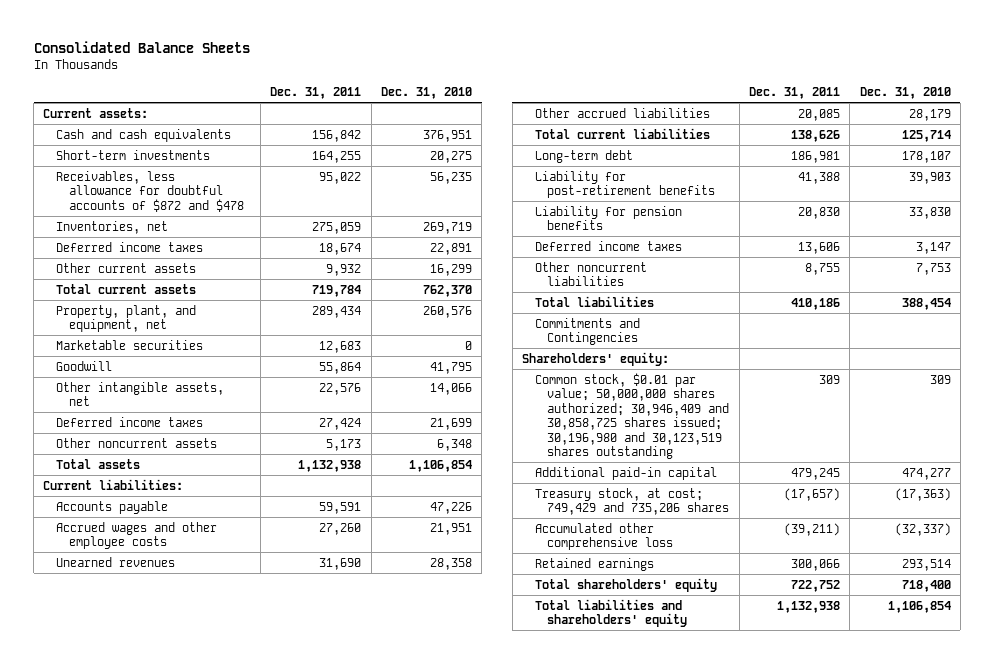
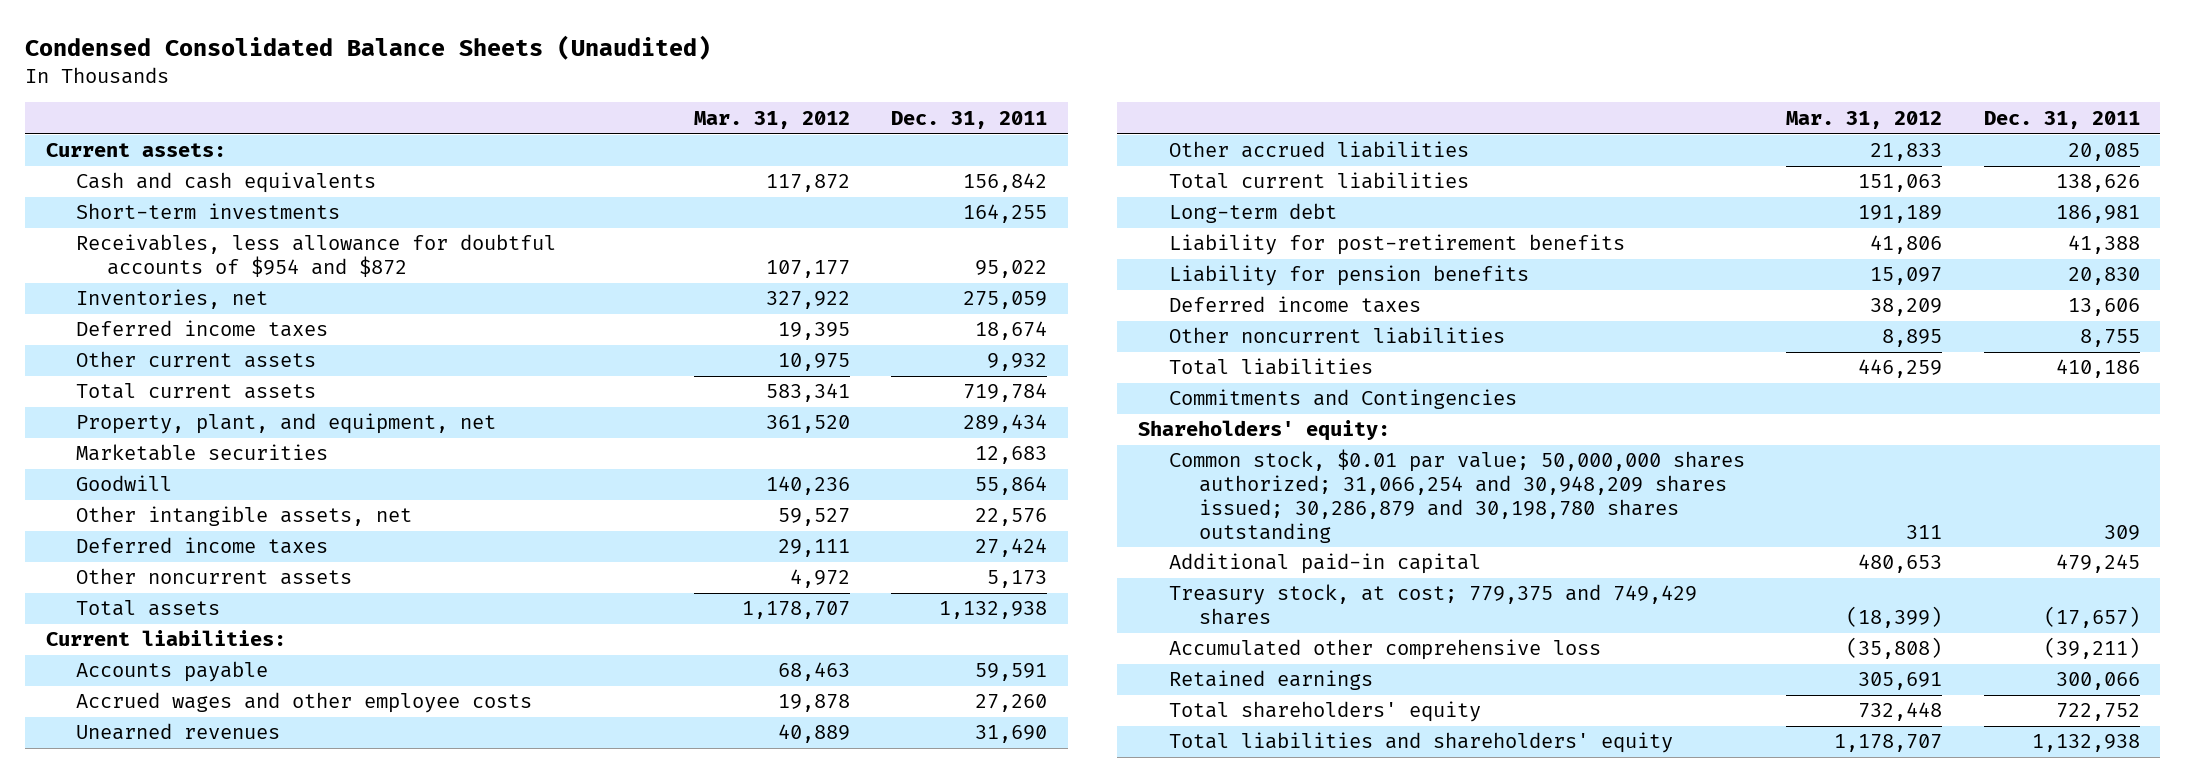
[33,40,250,53] Consolidated Balance Sheets -> [24,34,711,60] Condensed Consolidated Balance Sheets (Unaudited)
[380,87,472,100] Dec. 31, 2010 -> none
none -> [693,110,850,129] Mar. 31, 2012
[56,170,244,212] Receivables, less allowance for doubtful accounts of $872 and $478 -> [76,234,557,278] Receivables, less allowance for doubtful accounts of $954 and $872
[534,372,730,460] Common stock, $0.01 par value; 50,000,000 shares authorized; 30,946,409 and 30,858,725 shares issued; 30,196,980 and 30,123,519 shares outstanding -> [1168,449,1745,543] Common stock, $0.01 par value; 50,000,000 shares authorized; 31,066,254 and 30,948,209 shares issued; 30,286,879 and 30,198,780 shares outstanding
[534,487,730,516] Treasury stock, at cost; 749,429 and 735,206 shares -> [1168,584,1697,626] Treasury stock, at cost; 779,375 and 749,429 shares

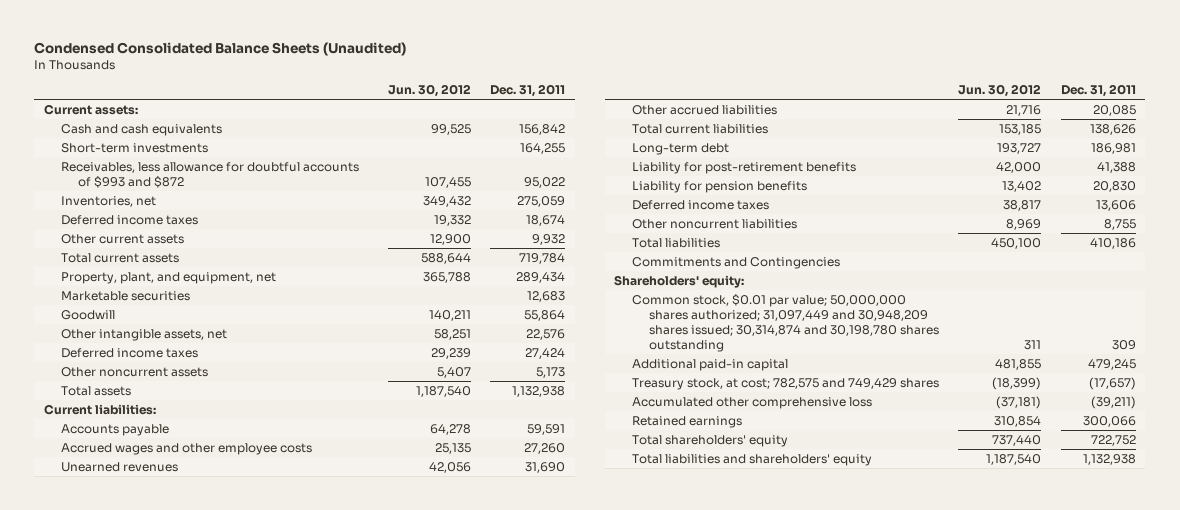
[693,110,850,129] Mar. 31, 2012 -> none
none -> [387,84,471,98] Jun. 30, 2012
[76,234,557,278] Receivables, less allowance for doubtful accounts of $954 and $872 -> [61,161,360,188] Receivables, less allowance for doubtful accounts of $993 and $872
[1168,449,1745,543] Common stock, $0.01 par value; 50,000,000 shares authorized; 31,066,254 and 30,948,209 shares issued; 30,286,879 and 30,198,780 shares outstanding -> [631,293,939,352] Common stock, $0.01 par value; 50,000,000 shares authorized; 31,097,449 and 30,948,209 shares issued; 30,314,874 and 30,198,780 shares outstanding
[1168,584,1697,626] Treasury stock, at cost; 779,375 and 749,429 shares -> [631,377,939,390] Treasury stock, at cost; 782,575 and 749,429 shares

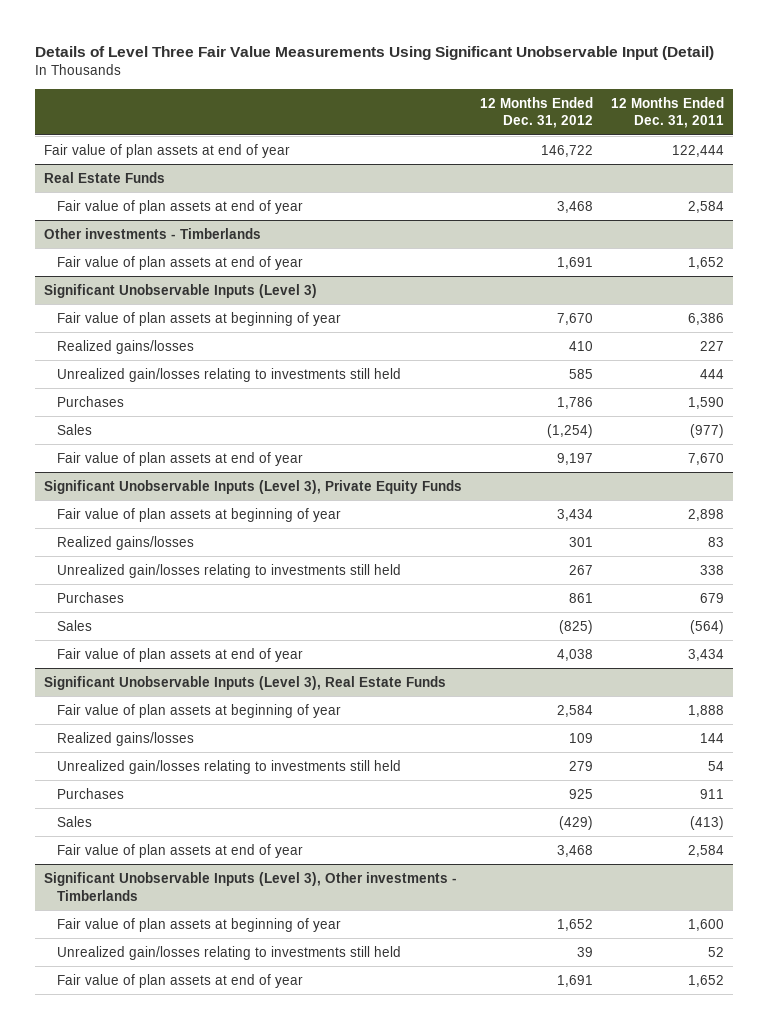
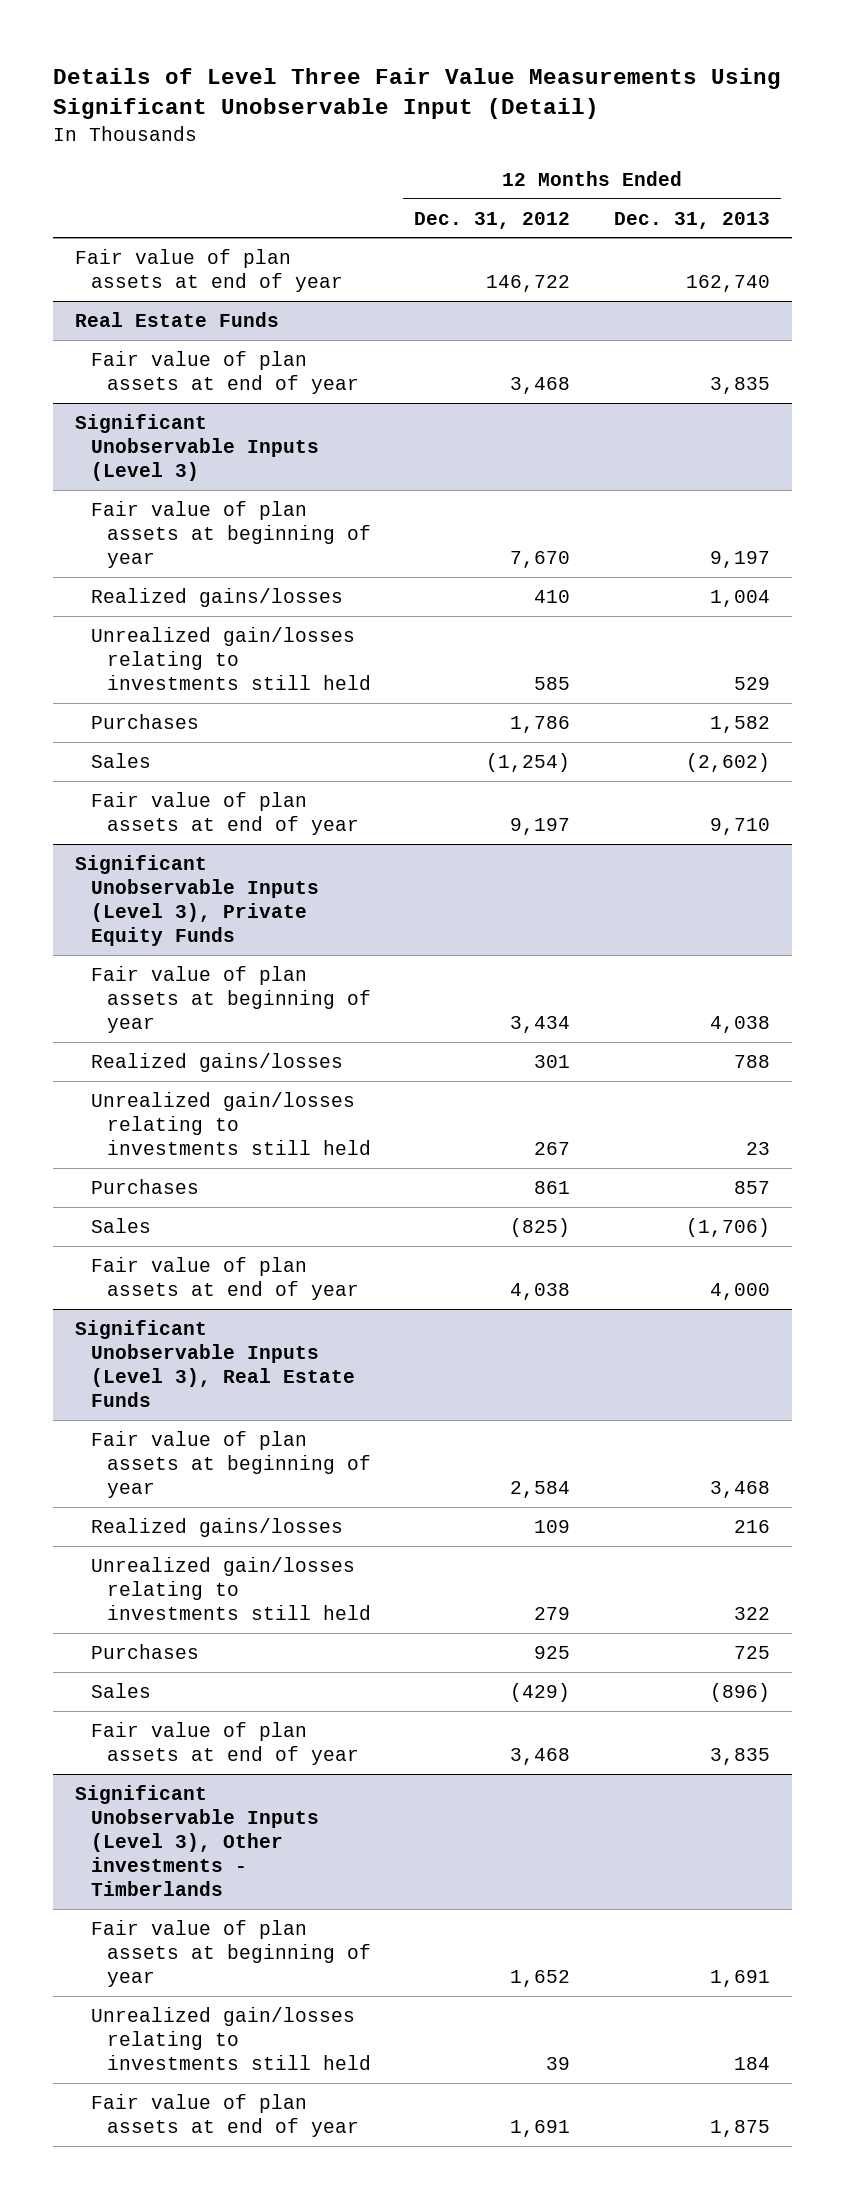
[610,96,724,129] 12 Months Ended Dec. 31, 2011 -> none
none -> [614,211,771,229] Dec. 31, 2013
[44,227,262,239] Other investments - Timberlands -> none
[56,255,303,270] Fair value of plan assets at end of year -> none

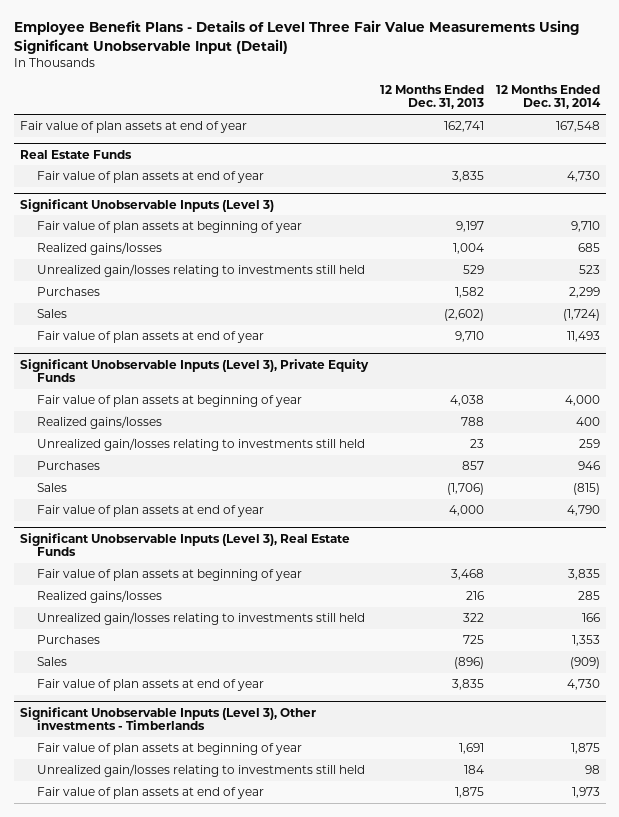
[53,67,782,120] Details of Level Three Fair Value Measurements Using Significant Unobservable Input (Detail) -> [13,20,579,54] Employee Benefit Plans - Details of Level Three Fair Value Measurements Using Significant Unobservable Input (Detail)
[414,211,571,229] Dec. 31, 2012 -> none
none -> [495,84,601,110] 12 Months Ended Dec. 31, 2014
[686,274,771,292] 162,740 -> [443,120,484,132] 162,741

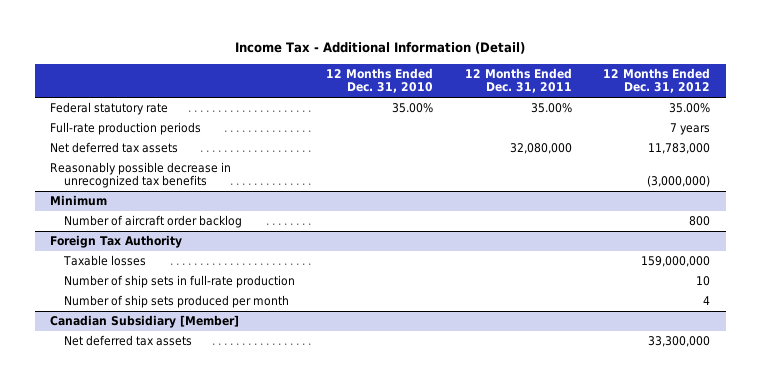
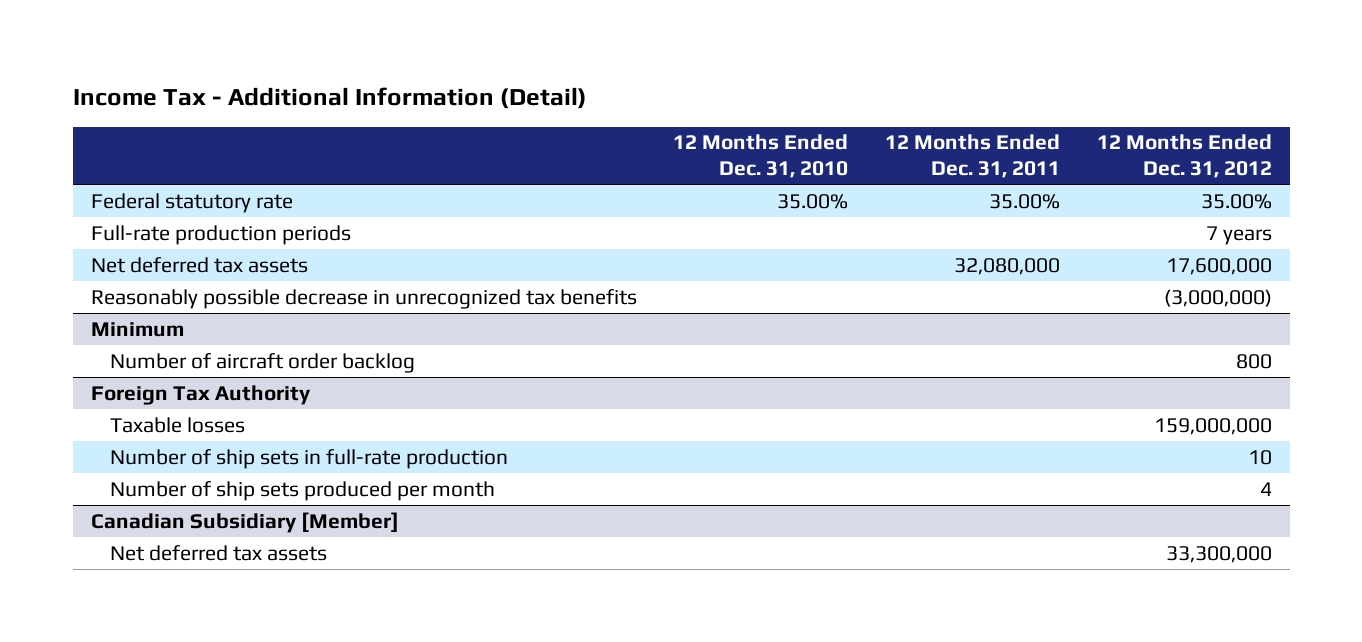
[647,143,710,155] 11,783,000 -> [1165,257,1272,275] 17,600,000

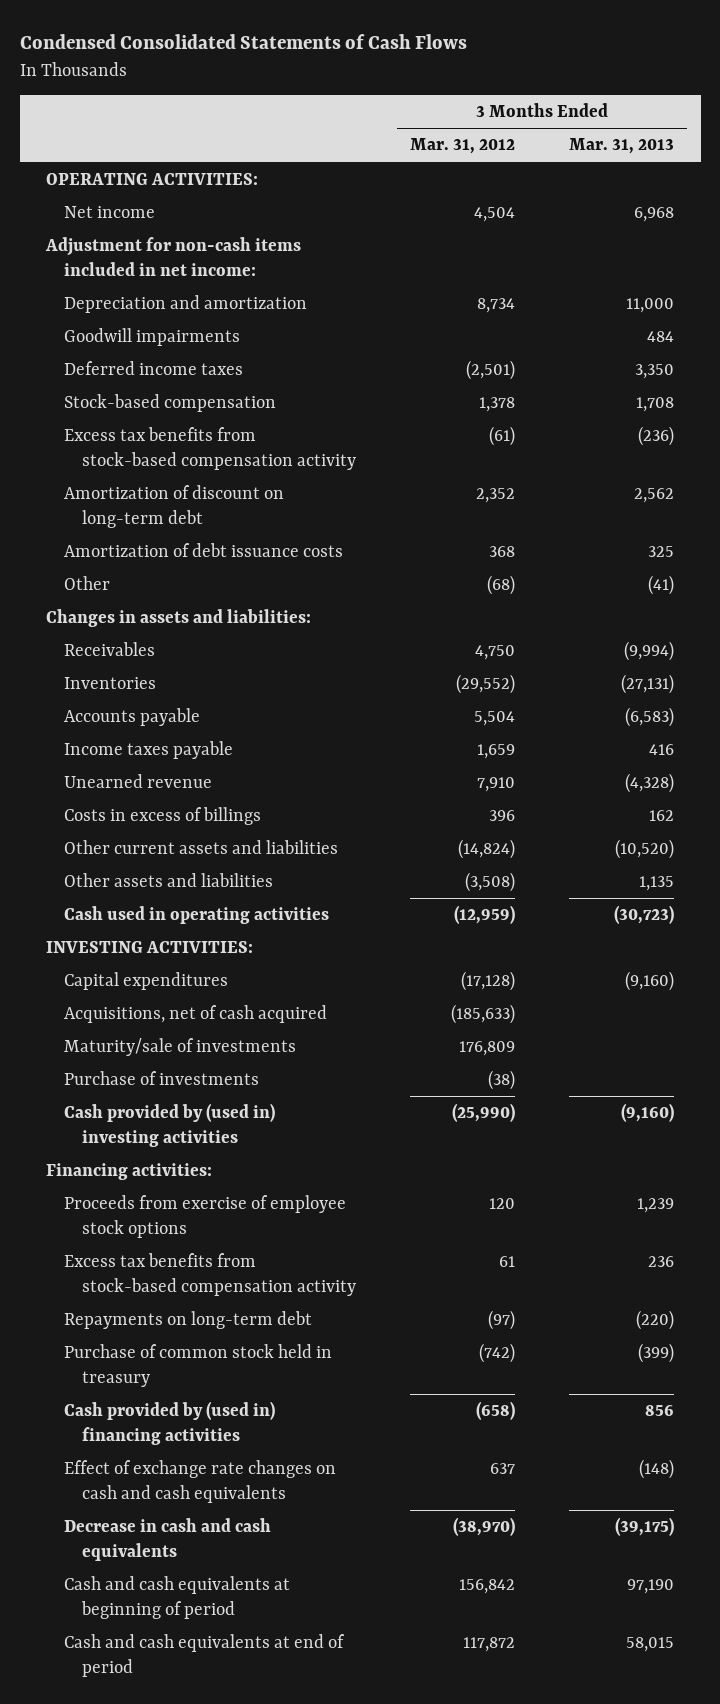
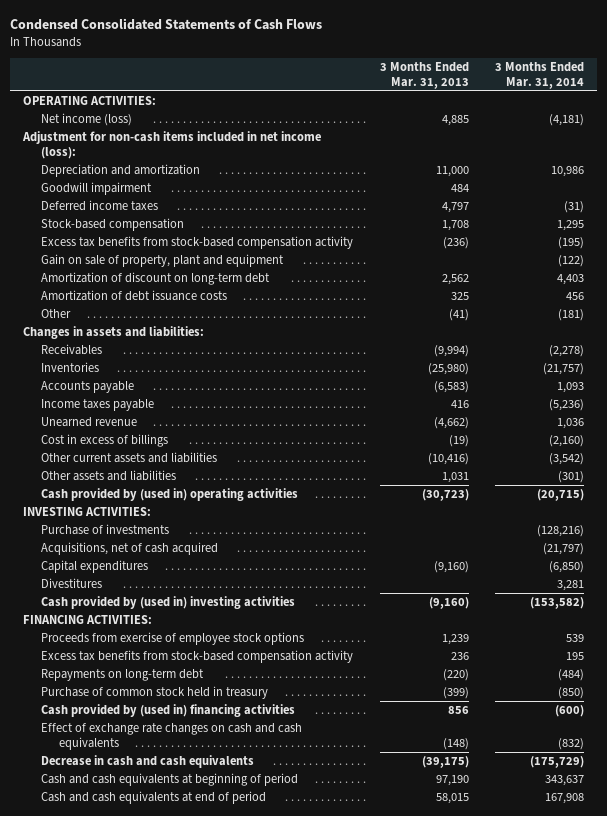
[410,138,516,155] Mar. 31, 2012 -> none
none -> [495,62,585,89] 3 Months Ended Mar. 31, 2014
[64,206,156,219] Net income -> [41,113,133,127] Net income (loss)
[634,207,675,223] 6,968 -> [441,115,469,127] 4,885
[45,237,302,276] Adjustment for non-cash items included in net income: -> [22,131,322,159] Adjustment for non-cash items included in net income (loss):
[64,328,241,347] Goodwill impairments -> [41,182,153,196] Goodwill impairment
[635,364,675,380] 3,350 -> [441,202,469,214] 4,797
none -> [41,254,285,268] Gain on sale of property, plant and equipment
[621,674,675,695] (27,131) -> [427,363,469,376] (25,980)
[625,773,675,794] (4,328) -> [433,417,469,430] (4,662)
[64,807,262,826] Costs in excess of billings -> [41,434,169,448] Cost in excess of billings
[649,810,675,822] 162 -> [448,435,469,448] (19)
[615,839,675,860] (10,520) -> [427,453,469,466] (10,416)
[639,876,675,892] 1,135 -> [441,472,469,484] 1,031
[64,906,330,925] Cash used in operating activities -> [41,488,299,502] Cash provided by (used in) operating activities
[64,1038,297,1057] Maturity/sale of investments -> none
[64,1005,328,1024] Acquisitions, net of cash acquired -> [41,542,219,556] Acquisitions, net of cash acquired
[64,972,229,991] Capital expenditures -> [41,560,149,574] Capital expenditures
none -> [41,578,103,589] Divestitures
[46,1163,213,1181] Financing activities: -> [23,615,153,625] FINANCING ACTIVITIES:

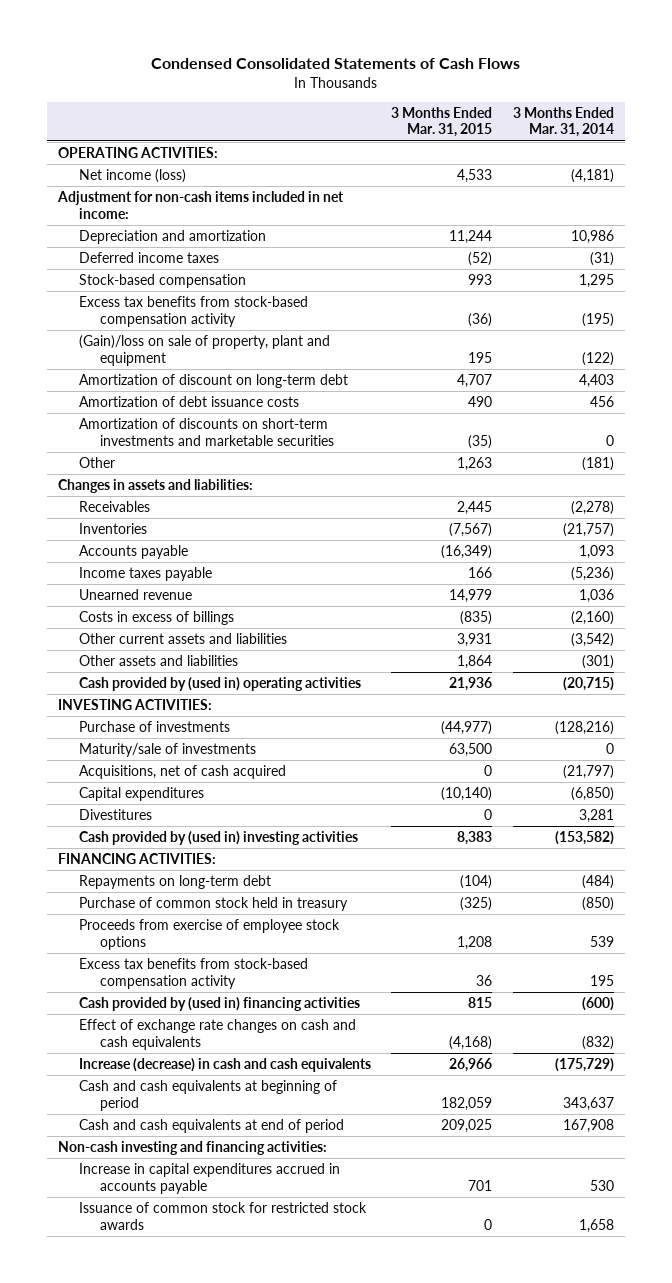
[379,62,469,89] 3 Months Ended Mar. 31, 2013 -> none
none -> [391,106,493,138] 3 Months Ended Mar. 31, 2015
[22,131,322,159] Adjustment for non-cash items included in net income (loss): -> [56,191,344,219] Adjustment for non-cash items included in net income:
[41,182,153,196] Goodwill impairment -> none
[41,254,285,268] Gain on sale of property, plant and equipment -> [78,335,330,366] (Gain)/loss on sale of property, plant and equipment
none -> [78,418,334,446] Amortization of discounts on short-term investments and marketable securities
[41,434,169,448] Cost in excess of billings -> [78,611,234,626] Costs in excess of billings
none -> [78,743,256,758] Maturity/sale of investments
[41,632,305,646] Proceeds from exercise of employee stock options -> [78,919,340,950] Proceeds from exercise of employee stock options
[41,650,354,664] Excess tax benefits from stock-based compensation activity -> [78,958,308,989] Excess tax benefits from stock-based compensation activity
[41,755,255,769] Decrease in cash and cash equivalents -> [78,1058,371,1073] Increase (decrease) in cash and cash equivalents
none -> [57,1141,327,1156] Non-cash investing and financing activities:
none -> [78,1163,340,1194] Increase in capital expenditures accrued in accounts payable
none -> [78,1202,367,1230] Issuance of common stock for restricted stock awards

